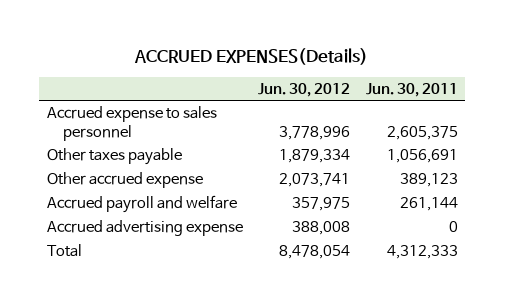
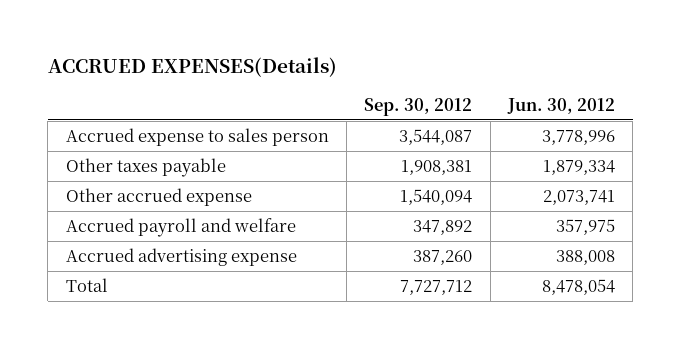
[365,82,458,97] Jun. 30, 2011 -> none
none -> [364,97,473,116] Sep. 30, 2012
[46,106,217,141] Accrued expense to sales personnel -> [65,128,329,147] Accrued expense to sales person

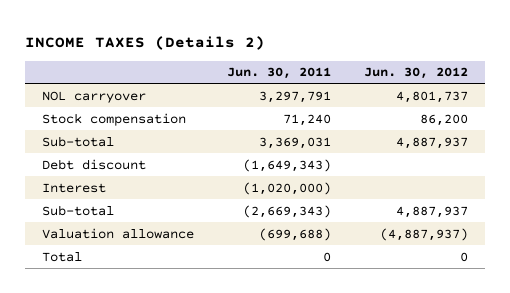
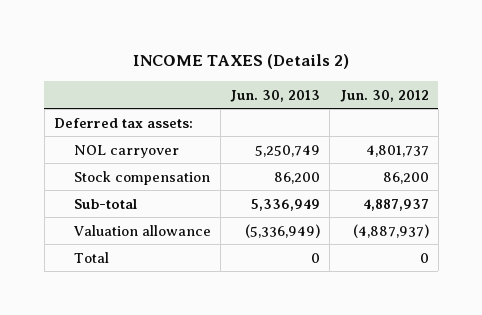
[227,67,332,80] Jun. 30, 2011 -> none
none -> [230,89,321,102] Jun. 30, 2013
none -> [53,117,193,128] Deferred tax assets:
[41,158,146,170] Debt discount -> none
[41,182,106,193] Interest -> none
[41,204,114,216] Sub-total -> none

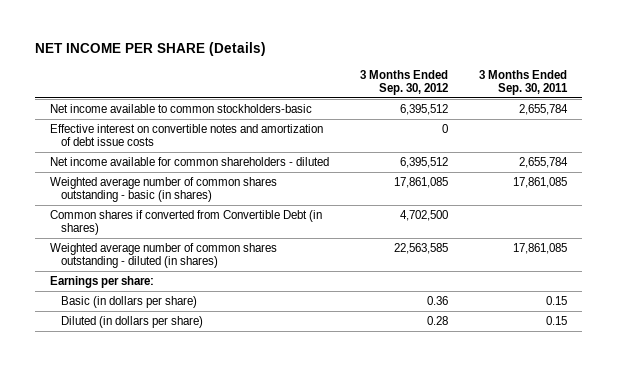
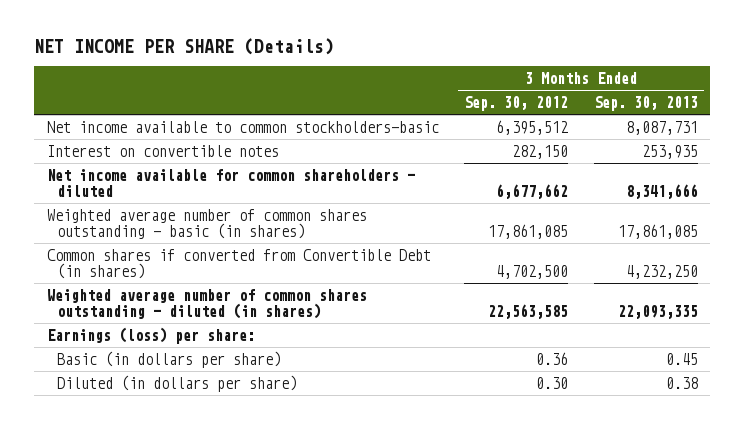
[478,69,568,96] 3 Months Ended Sep. 30, 2011 -> none
none -> [593,95,698,111] Sep. 30, 2013
[50,123,324,147] Effective interest on convertible notes and amortization of debt issue costs -> [46,144,279,157] Interest on convertible notes
[442,123,449,133] 0 -> [512,144,569,159] 282,150
[400,156,449,168] 6,395,512 -> [496,183,569,199] 6,677,662
[50,275,155,288] Earnings per share: -> [46,326,255,344] Earnings (loss) per share:
[427,315,449,325] 0.28 -> [536,376,569,389] 0.30

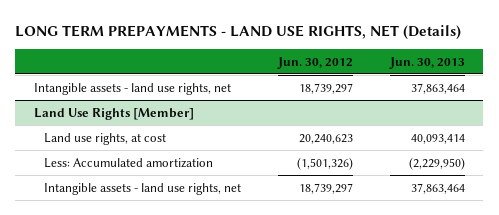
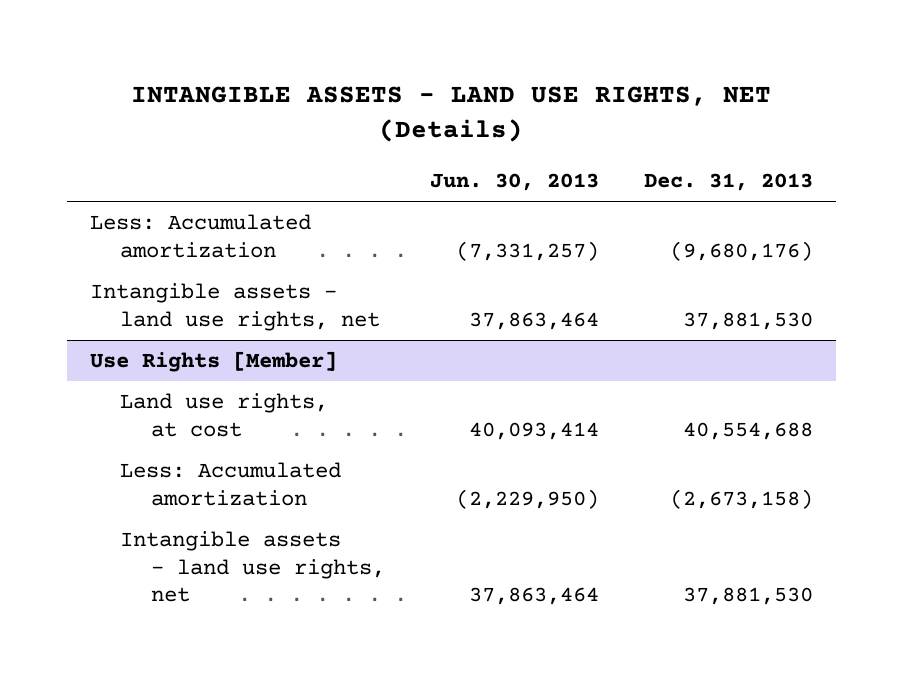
[15,24,462,40] LONG TERM PREPAYMENTS - LAND USE RIGHTS, NET (Details) -> [131,86,772,143] INTANGIBLE ASSETS - LAND USE RIGHTS, NET (Details)
[276,56,353,69] Jun. 30, 2012 -> none
none -> [643,173,813,192] Dec. 31, 2013
none -> [89,214,311,258] Less: Accumulated amortization
[33,107,194,120] Land Use Rights [Member] -> [89,351,337,373] Use Rights [Member]

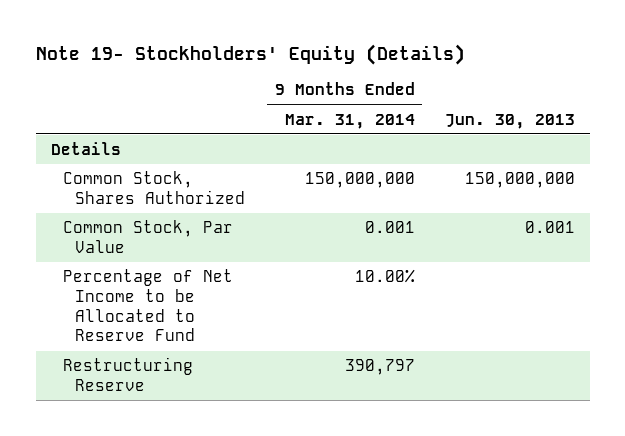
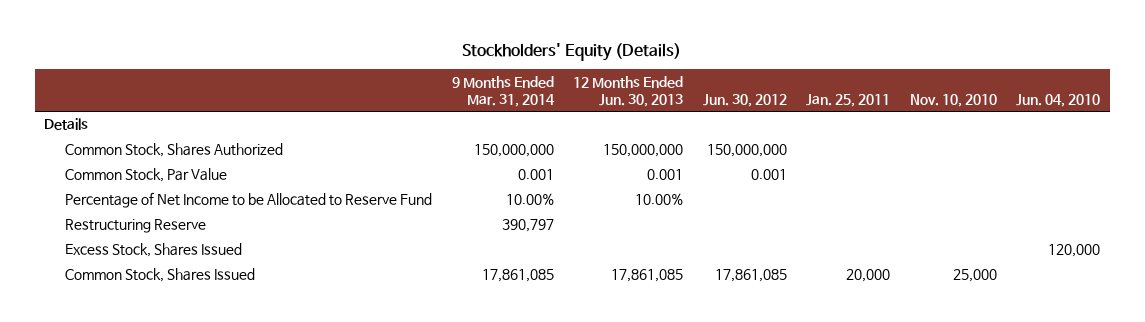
[35,43,465,65] Note 19- Stockholders' Equity (Details) -> [462,42,682,61] Stockholders' Equity (Details)
[444,113,575,129] Jun. 30, 2013 -> none
none -> [573,75,684,107] 12 Months Ended Jun. 30, 2013
none -> [702,93,787,107] Jun. 30, 2012
none -> [806,93,891,107] Jan. 25, 2011
none -> [909,93,997,107] Nov. 10, 2010
none -> [1016,93,1101,107] Jun. 04, 2010
none -> [65,243,243,258] Excess Stock, Shares Issued
none -> [65,268,256,283] Common Stock, Shares Issued

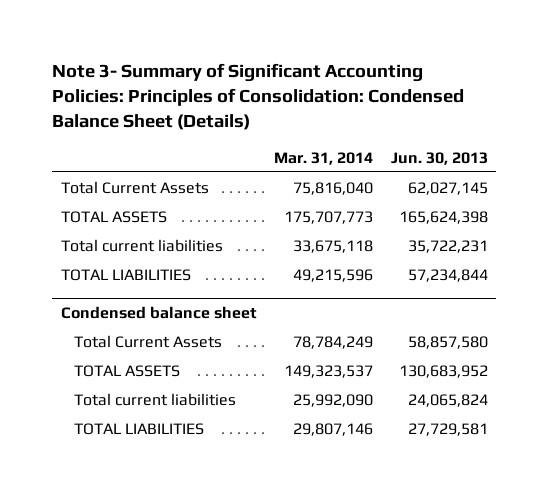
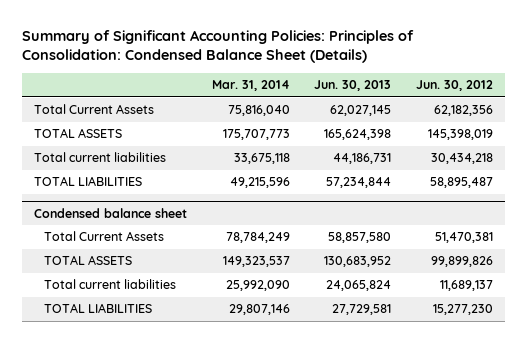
[52,62,465,130] Note 3- Summary of Significant Accounting Policies: Principles of Consolidation: Condensed Balance Sheet (Details) -> [21,30,414,64] Summary of Significant Accounting Policies: Principles of Consolidation: Condensed Balance Sheet (Details)
none -> [415,80,493,92] Jun. 30, 2012
[407,239,488,253] 35,722,231 -> [333,153,392,165] 44,186,731

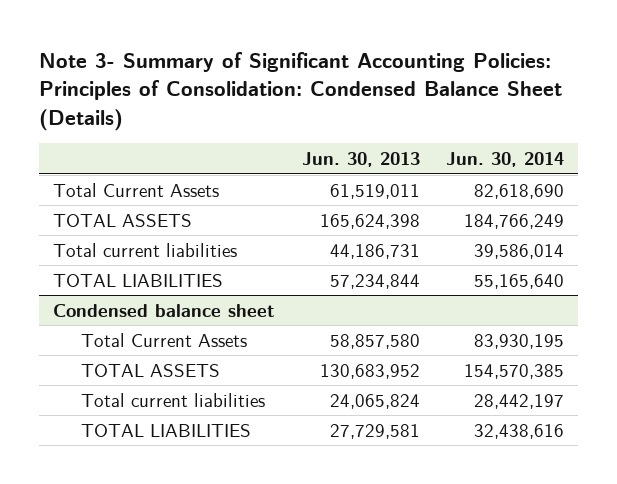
[21,30,414,64] Summary of Significant Accounting Policies: Principles of Consolidation: Condensed Balance Sheet (Details) -> [39,51,563,132] Note 3- Summary of Significant Accounting Policies: Principles of Consolidation: Condensed Balance Sheet (Details)
[211,80,290,92] Mar. 31, 2014 -> none
[415,80,493,92] Jun. 30, 2012 -> none
none -> [446,151,565,167] Jun. 30, 2014
[330,105,392,117] 62,027,145 -> [329,183,420,199] 61,519,011

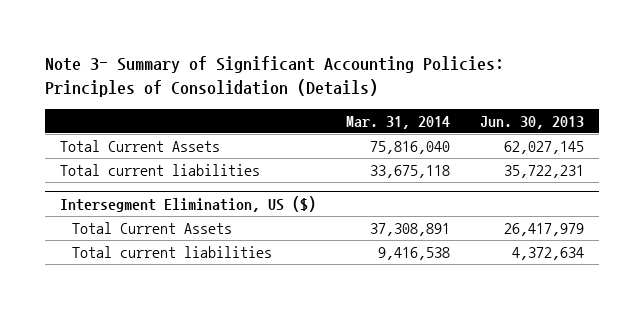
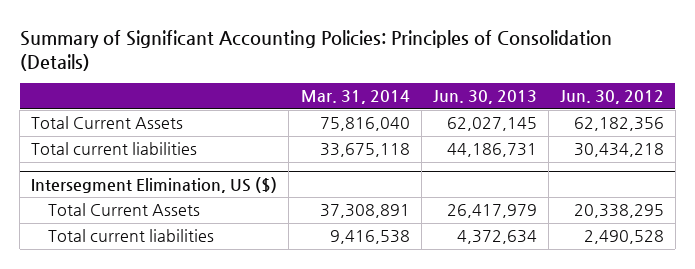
[45,56,505,98] Note 3- Summary of Significant Accounting Policies: Principles of Consolidation (Details) -> [19,29,612,71] Summary of Significant Accounting Policies: Principles of Consolidation (Details)
none -> [559,90,664,105] Jun. 30, 2012
[503,165,584,179] 35,722,231 -> [446,143,537,158] 44,186,731

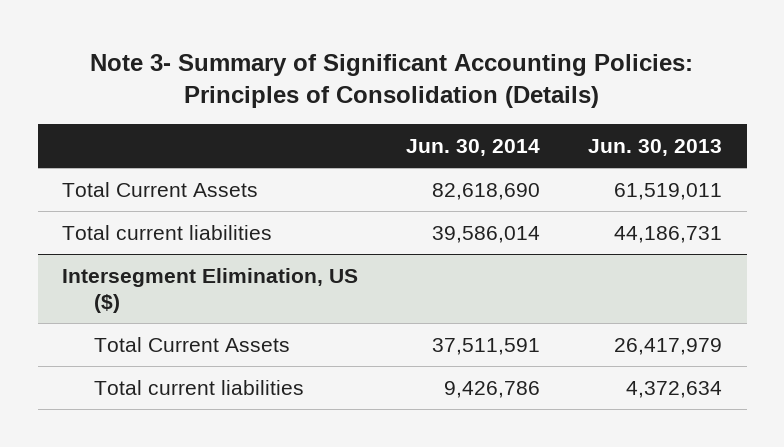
[19,29,612,71] Summary of Significant Accounting Policies: Principles of Consolidation (Details) -> [90,53,694,109] Note 3- Summary of Significant Accounting Policies: Principles of Consolidation (Details)
[300,90,410,105] Mar. 31, 2014 -> none
[559,90,664,105] Jun. 30, 2012 -> none
none -> [406,139,541,157] Jun. 30, 2014
[446,117,537,132] 62,027,145 -> [614,182,723,200] 61,519,011

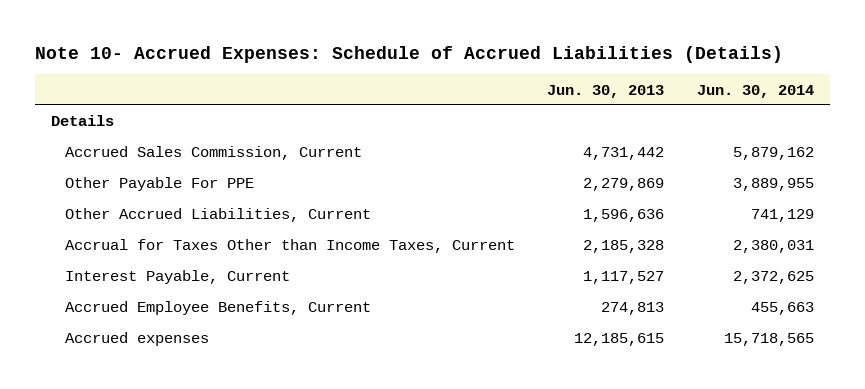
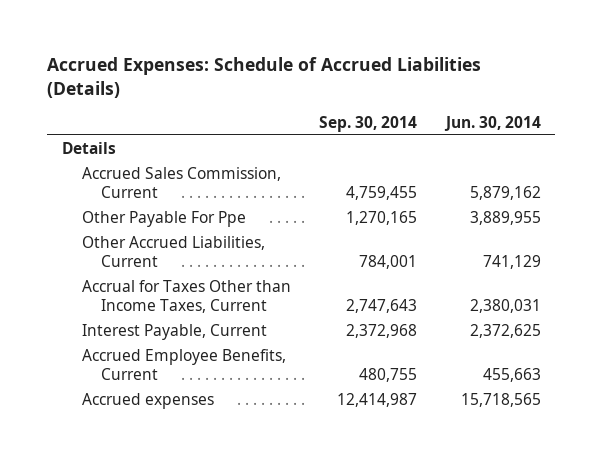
[34,45,783,63] Note 10- Accrued Expenses: Schedule of Accrued Liabilities (Details) -> [47,57,482,98] Accrued Expenses: Schedule of Accrued Liabilities (Details)
[547,84,665,98] Jun. 30, 2013 -> none
none -> [319,115,418,132] Sep. 30, 2014
[64,177,254,192] Other Payable For PPE -> [81,210,246,227] Other Payable For Ppe

